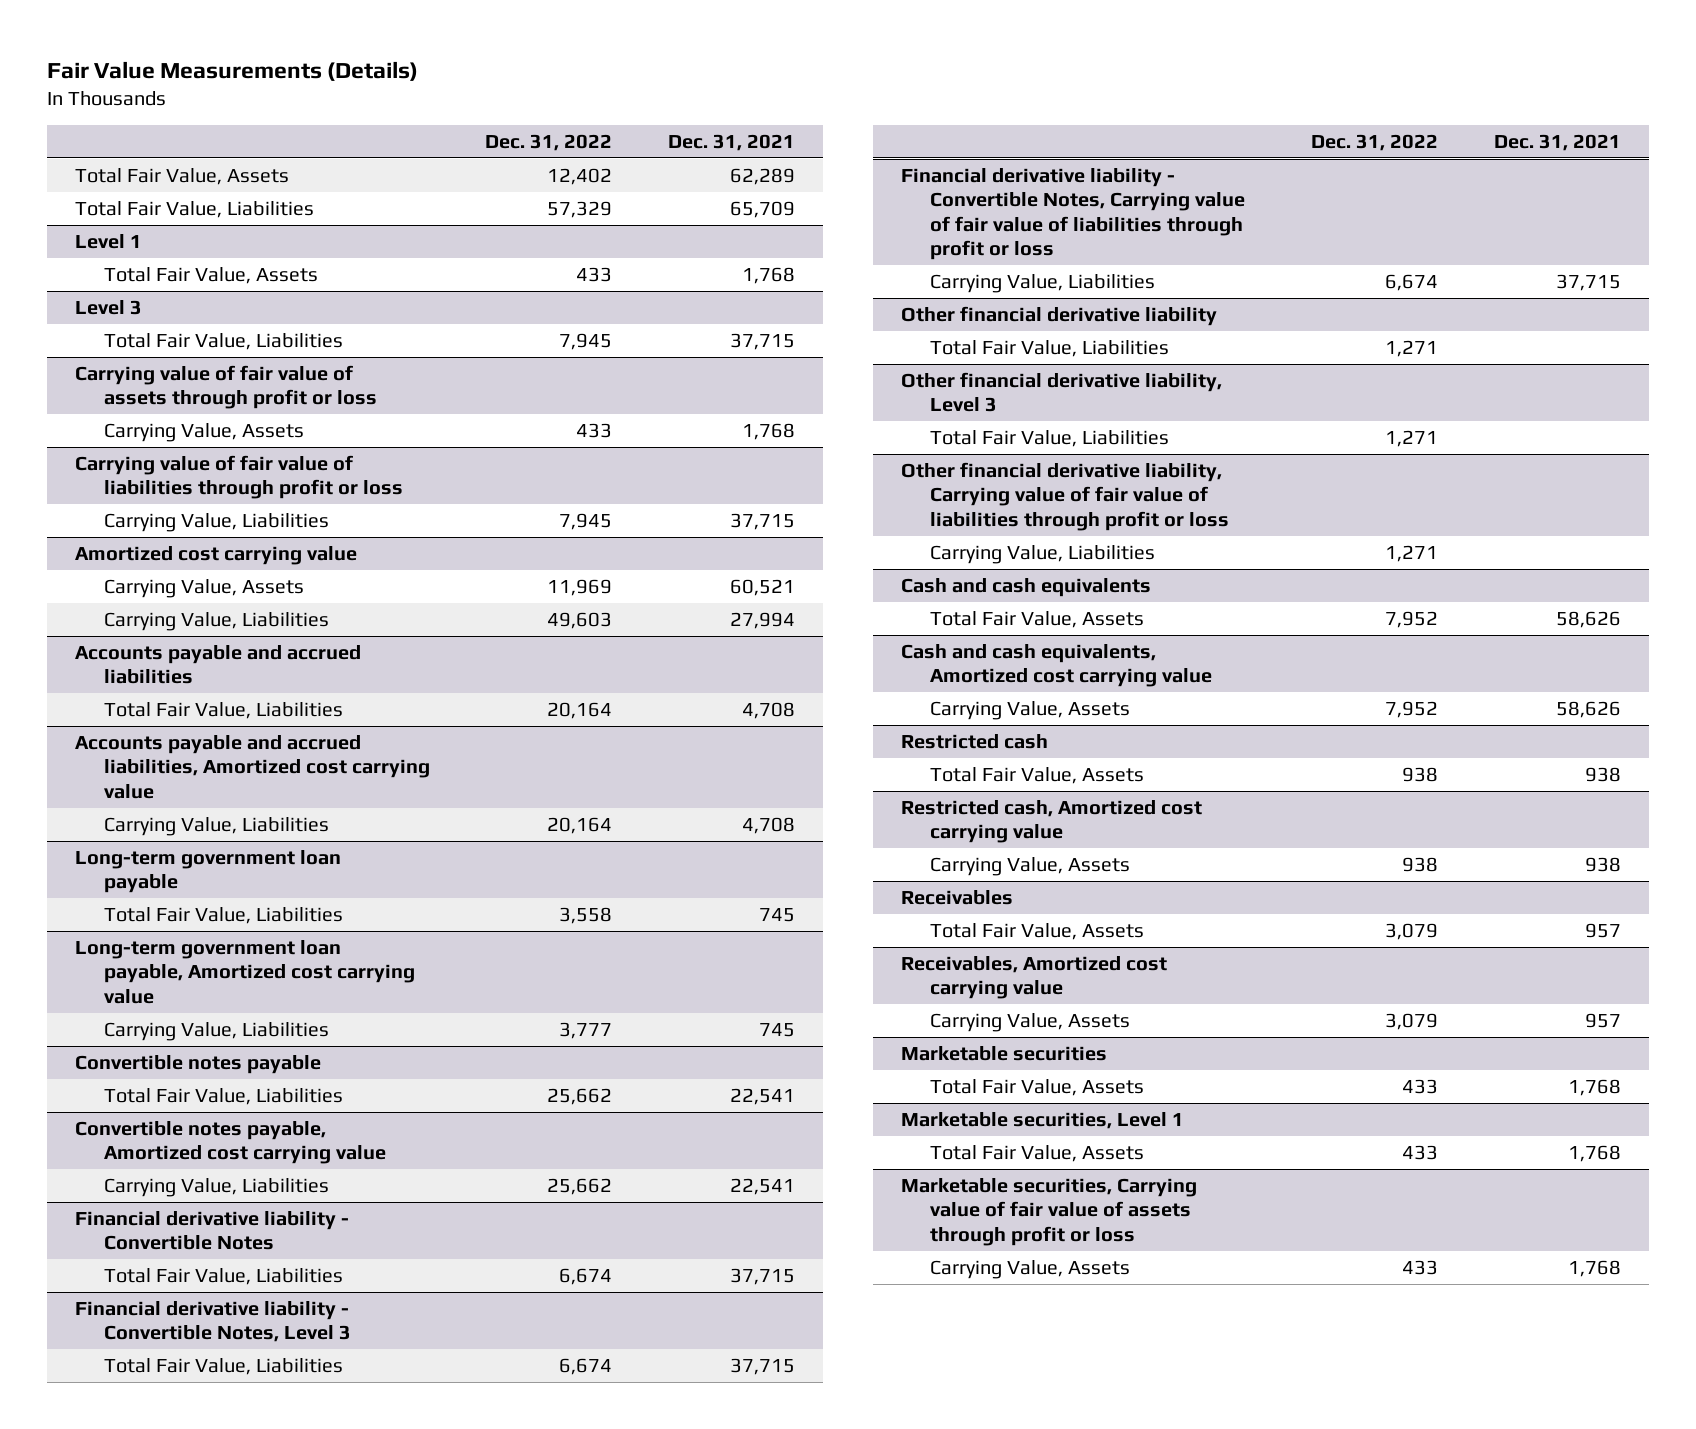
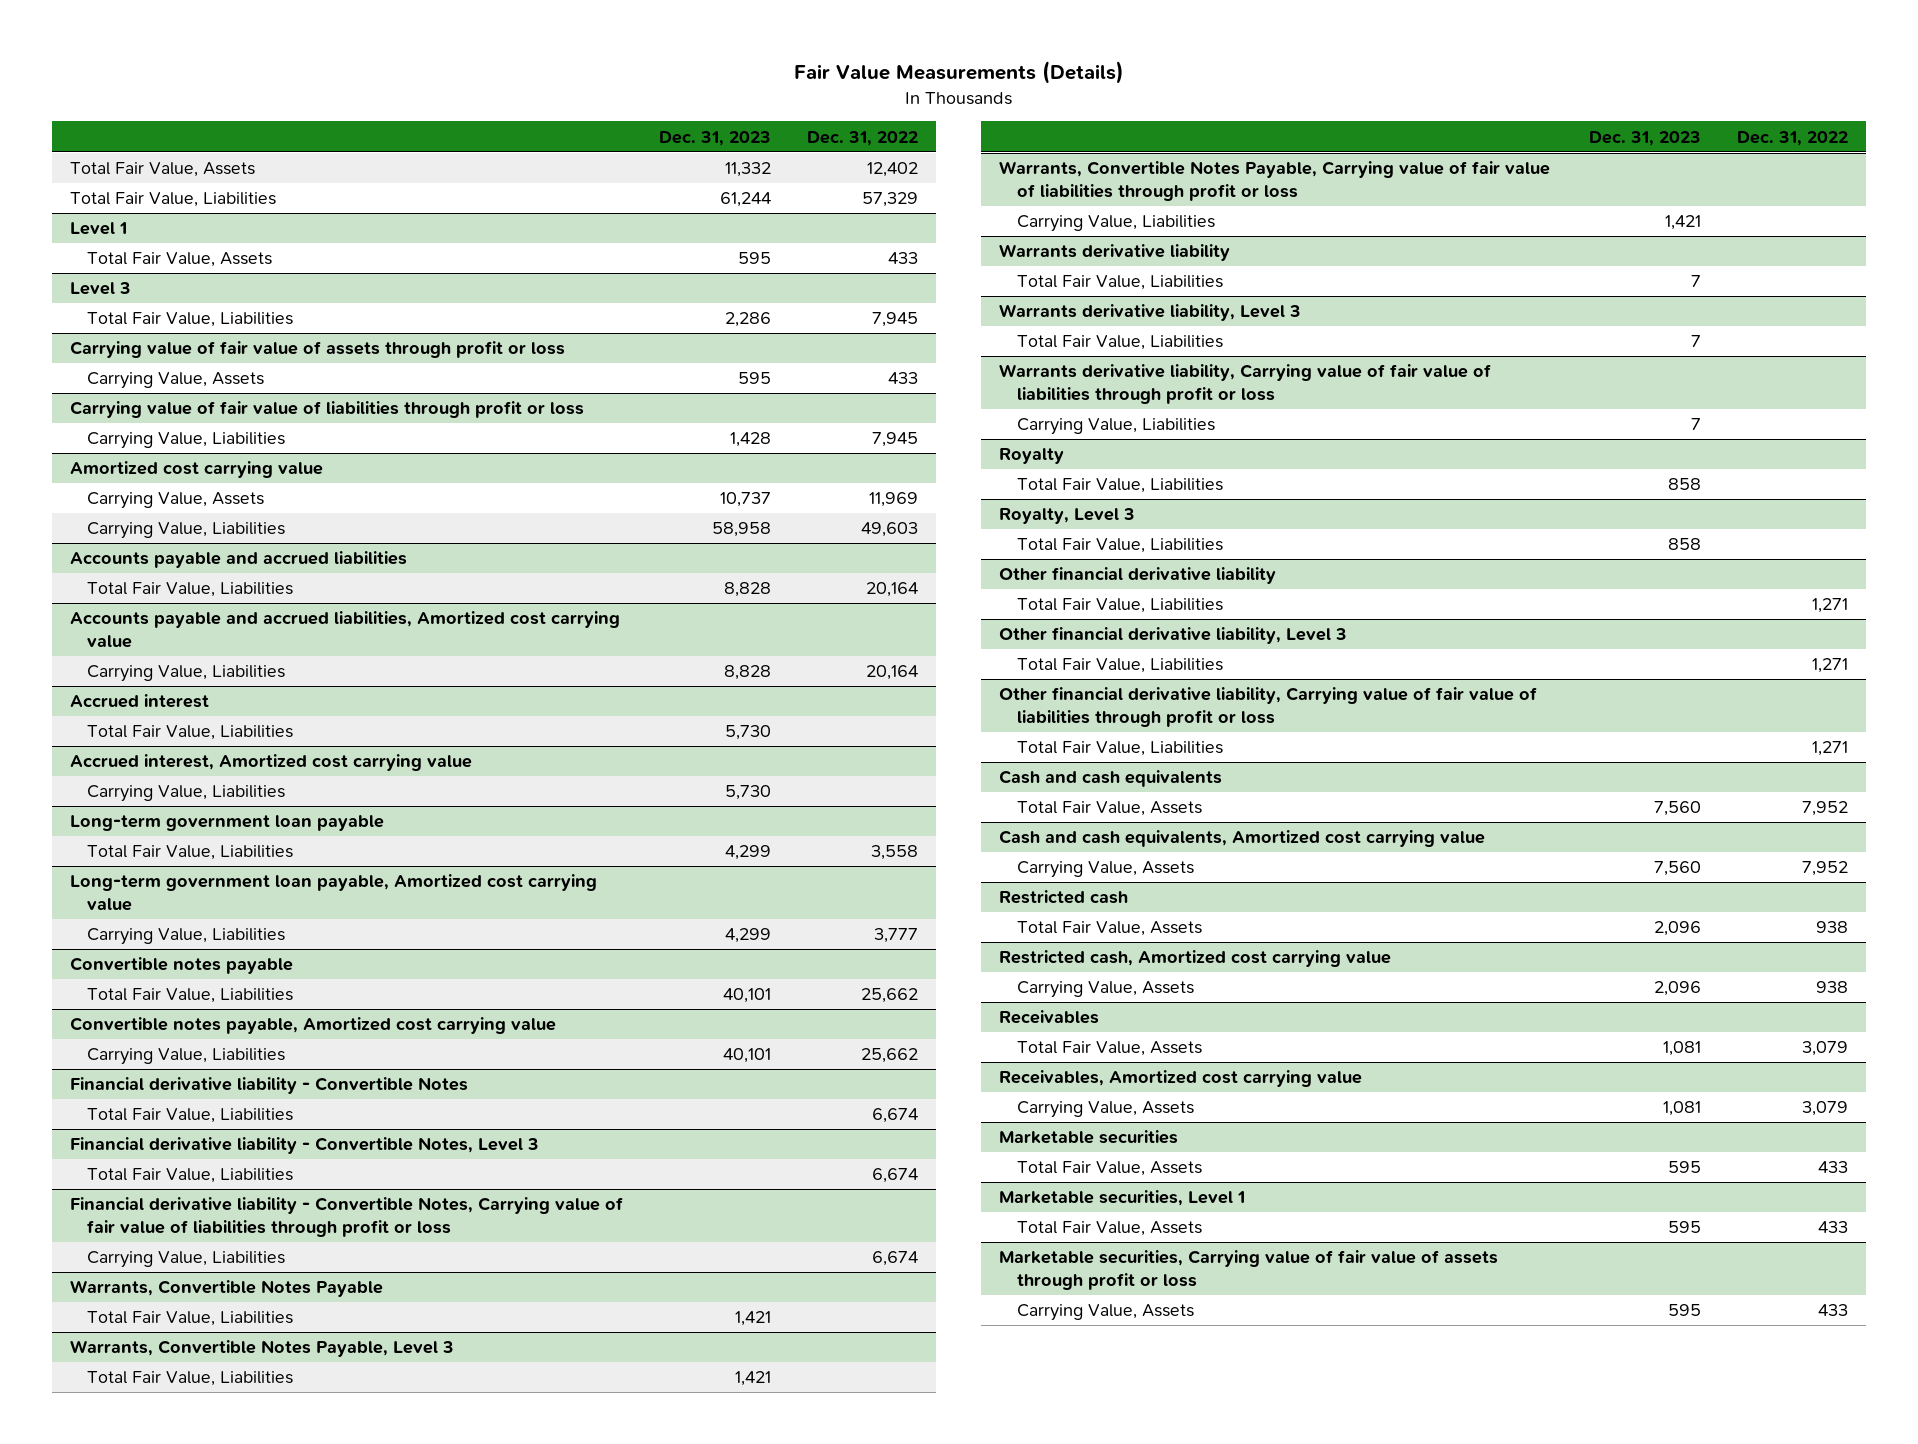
[668,133,796,151] Dec. 31, 2021 -> none
none -> [659,130,772,146] Dec. 31, 2023
none -> [69,694,209,709] Accrued interest
none -> [86,725,293,741] Total Fair Value, Liabilities
none -> [69,754,472,772] Accrued interest, Amortized cost carrying value
none -> [86,785,285,803] Carrying Value, Liabilities
none -> [69,1280,383,1298] Warrants, Convertible Notes Payable
none -> [86,1311,293,1327] Total Fair Value, Liabilities
none -> [69,1340,454,1358] Warrants, Convertible Notes Payable, Level 3
none -> [86,1371,293,1387] Total Fair Value, Liabilities
none -> [999,161,1551,202] Warrants, Convertible Notes Payable, Carrying value of fair value of liabilities through profit or loss
none -> [1016,215,1215,233] Carrying Value, Liabilities
none -> [999,244,1231,262] Warrants derivative liability
none -> [1016,275,1223,291] Total Fair Value, Liabilities
none -> [999,304,1302,322] Warrants derivative liability, Level 3
none -> [1016,335,1223,351] Total Fair Value, Liabilities
none -> [999,364,1492,405] Warrants derivative liability, Carrying value of fair value of liabilities through profit or loss
none -> [1016,418,1215,436] Carrying Value, Liabilities
none -> [999,448,1065,465] Royalty
none -> [1016,478,1223,494] Total Fair Value, Liabilities
none -> [999,508,1136,525] Royalty, Level 3
none -> [1016,538,1223,554] Total Fair Value, Liabilities
[929,544,1155,564] Carrying Value, Liabilities -> [1016,741,1223,757] Total Fair Value, Liabilities

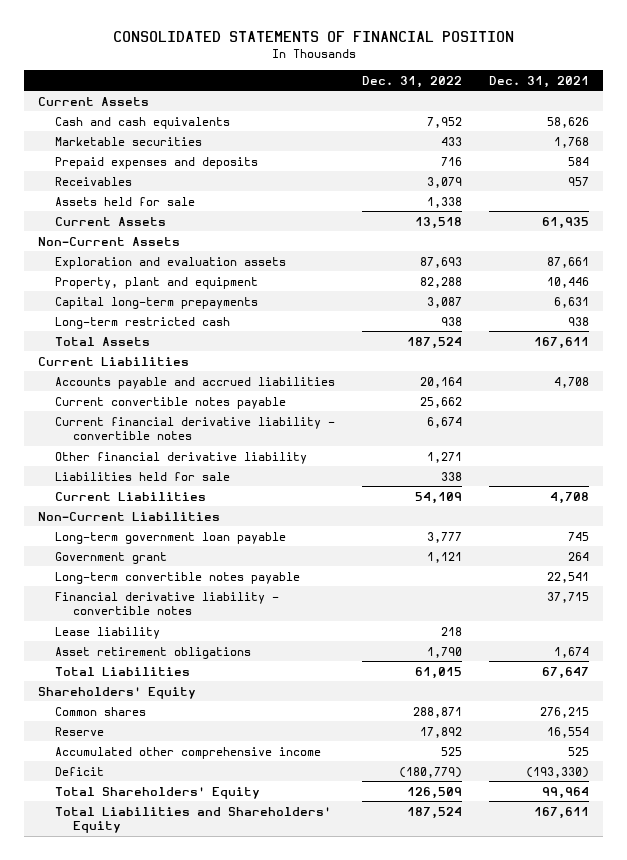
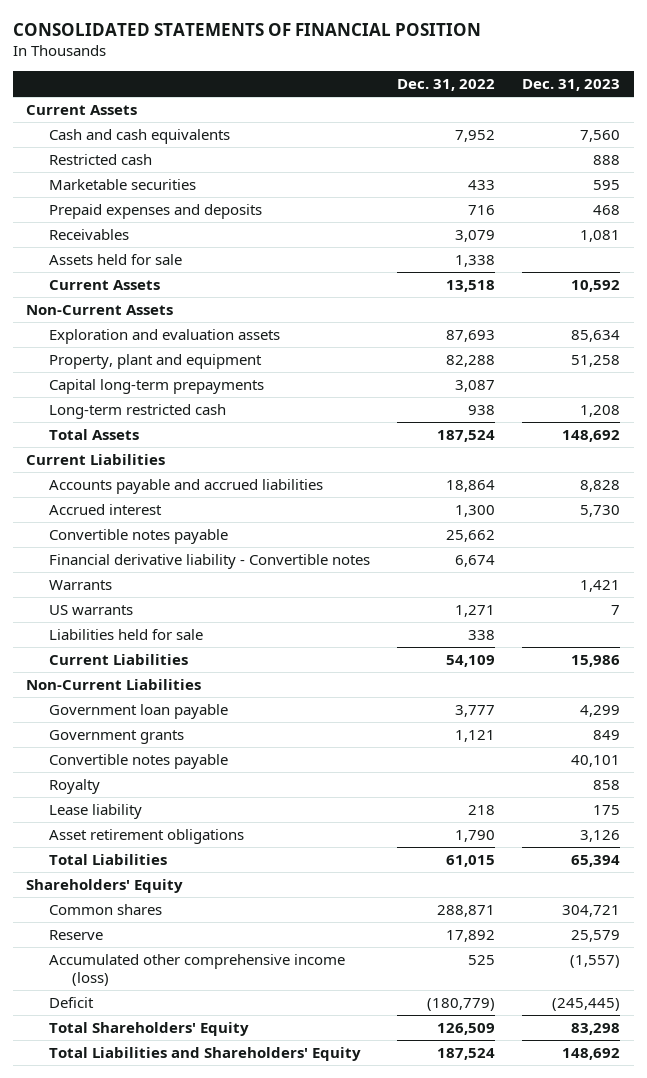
[489,75,590,88] Dec. 31, 2021 -> none
none -> [522,78,621,91] Dec. 31, 2023
none -> [49,154,153,166] Restricted cash
[420,376,463,388] 20,164 -> [446,480,496,493] 18,864
none -> [49,504,163,516] Accrued interest
[55,396,287,409] Current convertible notes payable -> [49,529,229,545] Convertible notes payable
[55,416,336,441] Current financial derivative liability - convertible notes -> [49,554,371,570] Financial derivative liability - Convertible notes
none -> [49,580,113,591] Warrants
[55,451,308,464] Other financial derivative liability -> [49,605,134,616] US warrants
[55,591,280,616] Financial derivative liability - convertible notes -> none
[55,531,287,544] Long-term government loan payable -> [49,704,229,720] Government loan payable
[55,551,168,564] Government grant -> [49,730,185,745] Government grants
[55,571,301,584] Long-term convertible notes payable -> [49,754,229,770] Convertible notes payable
none -> [49,779,101,795] Royalty
[55,746,322,759] Accumulated other comprehensive income -> [49,954,346,986] Accumulated other comprehensive income (loss)

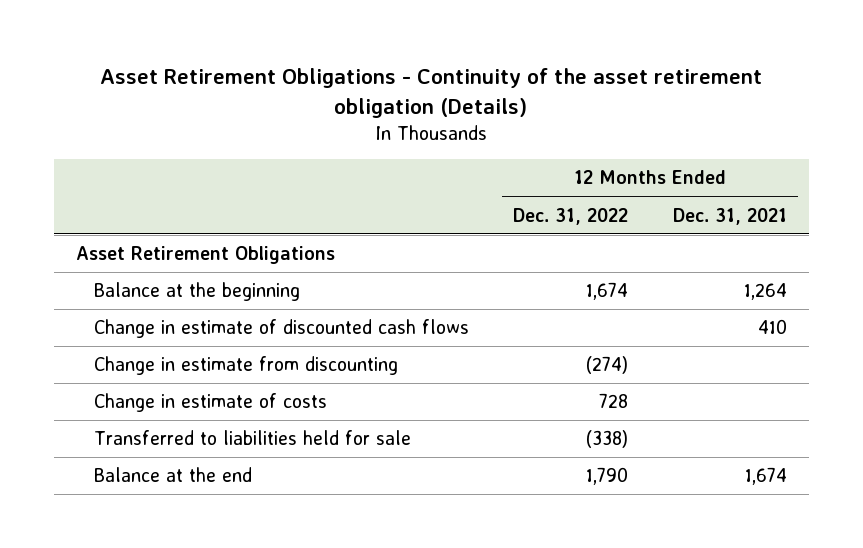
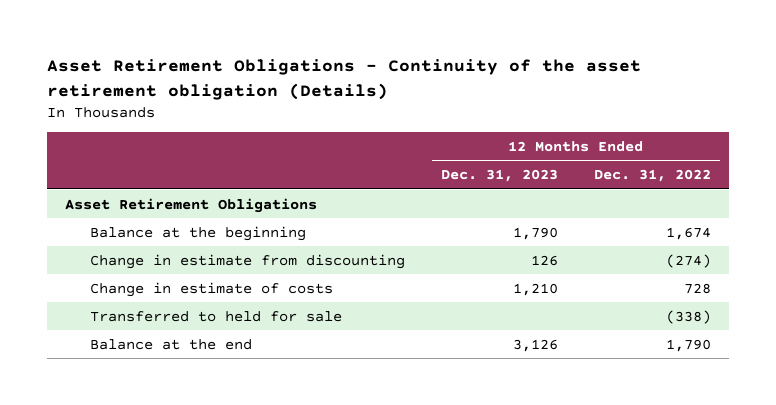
[672,207,787,225] Dec. 31, 2021 -> none
none -> [441,169,559,183] Dec. 31, 2023
[93,319,469,339] Change in estimate of discounted cash flows -> none
[93,430,411,446] Transferred to liabilities held for sale -> [90,310,343,322] Transferred to held for sale

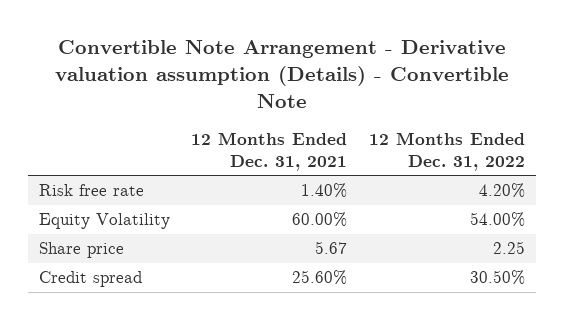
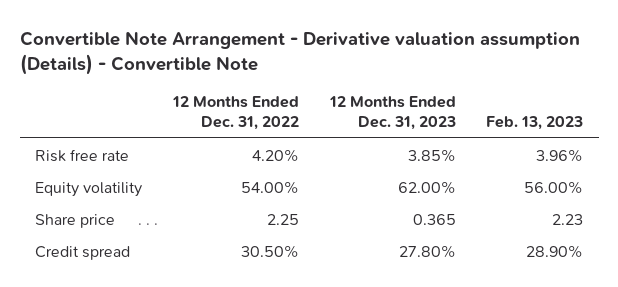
[191,132,348,171] 12 Months Ended Dec. 31, 2021 -> none
none -> [328,96,456,130] 12 Months Ended Dec. 31, 2023
none -> [486,115,584,130] Feb. 13, 2023
[38,213,170,230] Equity Volatility -> [35,181,143,197] Equity volatility

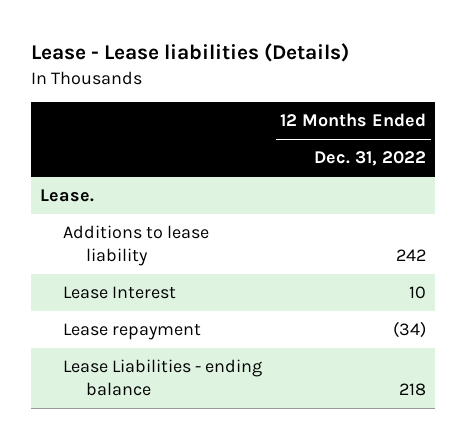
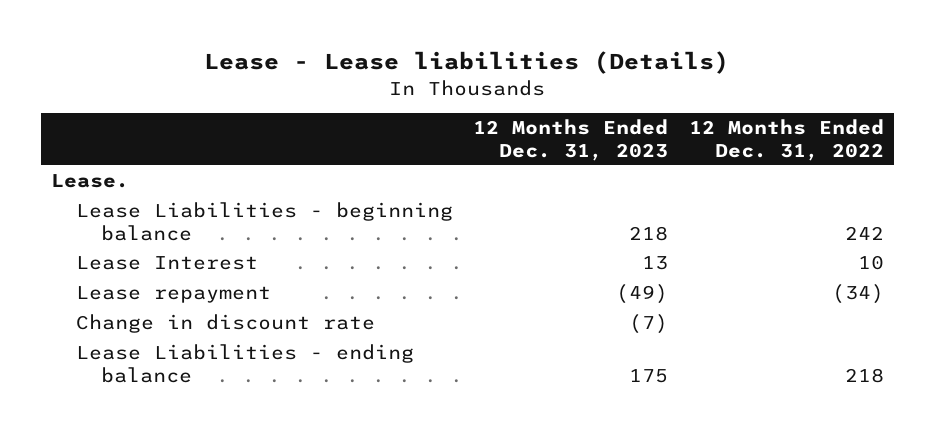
none -> [473,119,669,161] 12 Months Ended Dec. 31, 2023
[63,225,210,267] Additions to lease liability -> [76,202,454,241] Lease Liabilities - beginning balance
none -> [76,314,376,334] Change in discount rate

